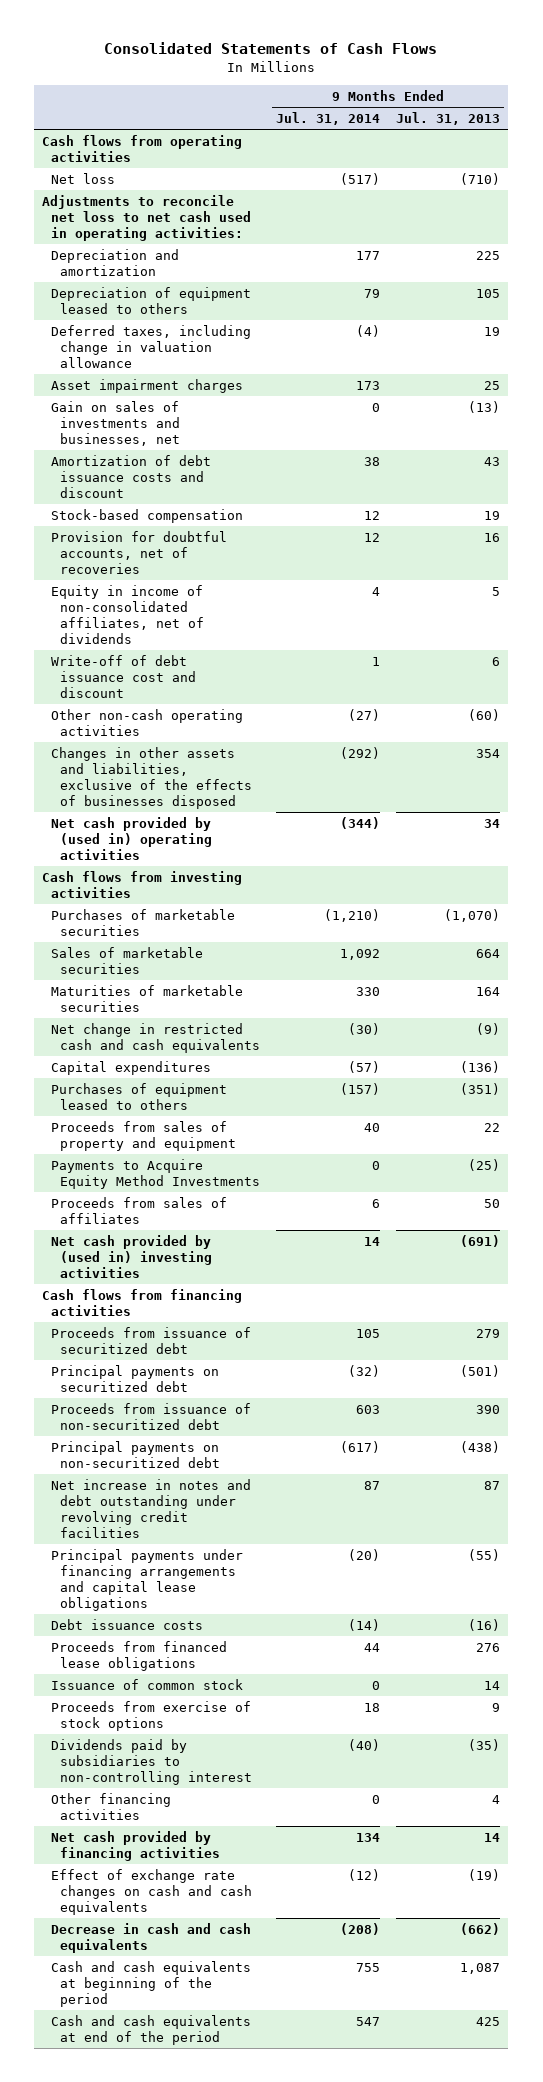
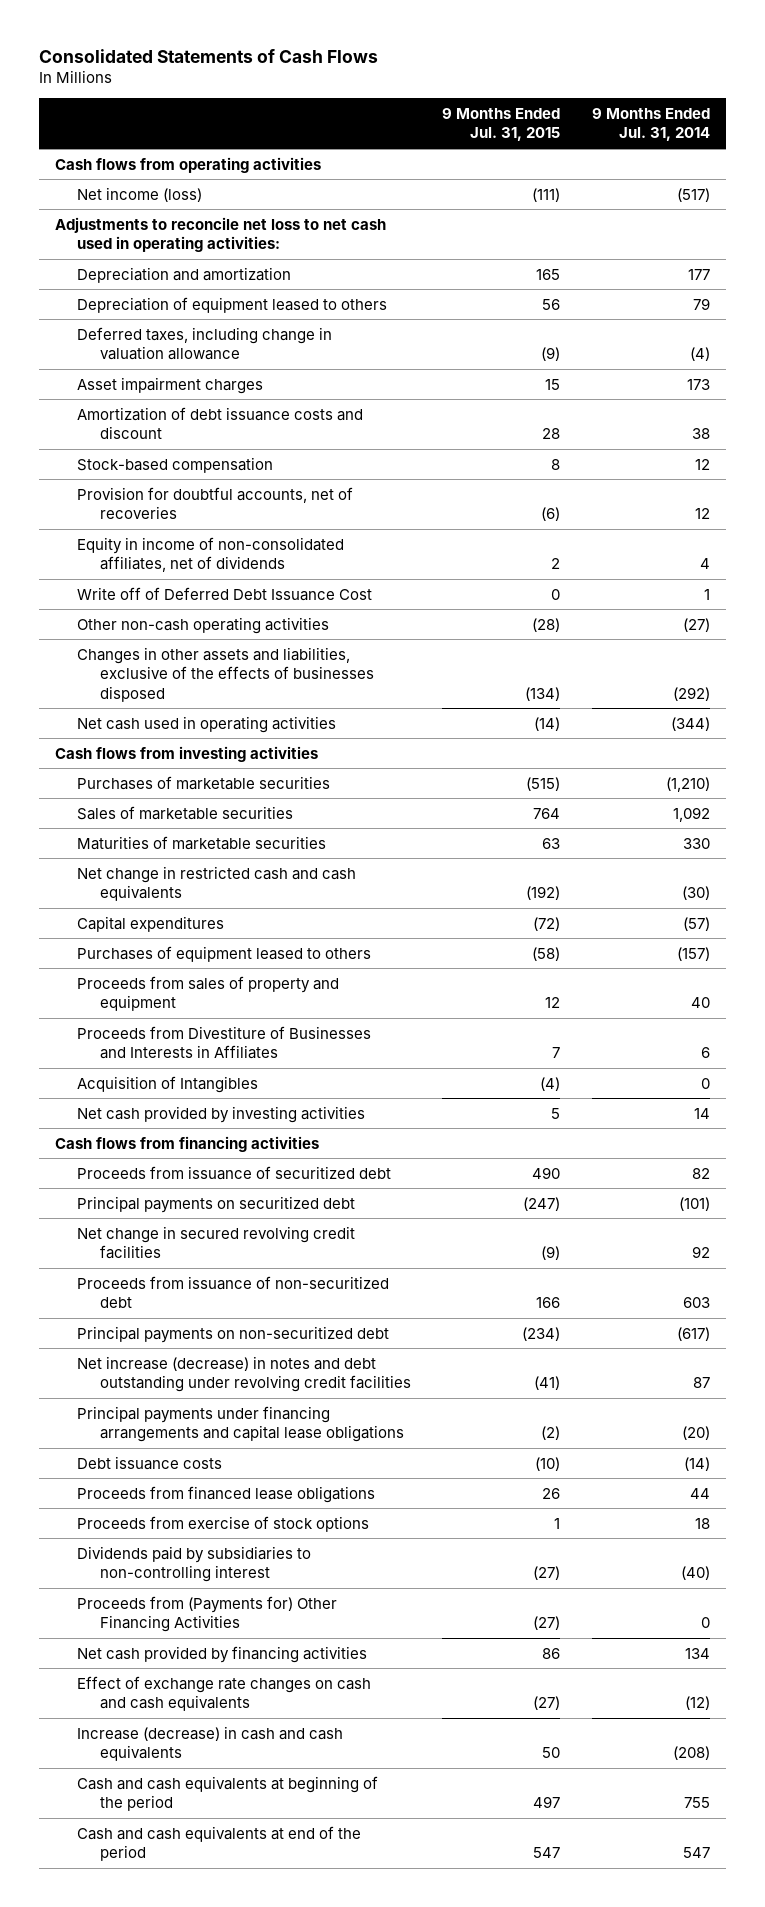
[396,112,501,126] Jul. 31, 2013 -> none
none -> [442,107,561,142] 9 Months Ended Jul. 31, 2015
[51,172,116,184] Net loss -> [77,186,203,202] Net income (loss)
[51,400,181,446] Gain on sales of investments and businesses, net -> none
[51,654,197,698] Write-off of debt issuance cost and discount -> [77,586,373,601] Write off of Deferred Debt Issuance Cost
[51,816,213,860] Net cash provided by (used in) operating activities -> [77,715,337,733] Net cash used in operating activities
[51,1158,261,1189] Payments to Acquire Equity Method Investments -> none
[51,1196,228,1224] Proceeds from sales of affiliates -> [77,1025,372,1060] Proceeds from Divestiture of Businesses and Interests in Affiliates
none -> [77,1075,259,1093] Acquisition of Intangibles
[51,1234,213,1278] Net cash provided by (used in) investing activities -> [77,1105,366,1123] Net cash provided by investing activities
[356,1328,381,1338] 105 -> [692,1167,711,1179] 82
[348,1364,381,1377] (32) -> [679,1196,711,1211] (101)
none -> [77,1225,356,1260] Net change in secured revolving credit facilities
[51,1478,252,1538] Net increase in notes and debt outstanding under revolving credit facilities -> [77,1355,411,1393] Net increase (decrease) in notes and debt outstanding under revolving credit facilities
[51,1678,244,1690] Issuance of common stock -> none
[51,1792,172,1820] Other financing activities -> [77,1595,338,1633] Proceeds from (Payments for) Other Financing Activities
[51,1922,252,1953] Decrease in cash and cash equivalents -> [77,1725,344,1762] Increase (decrease) in cash and cash equivalents

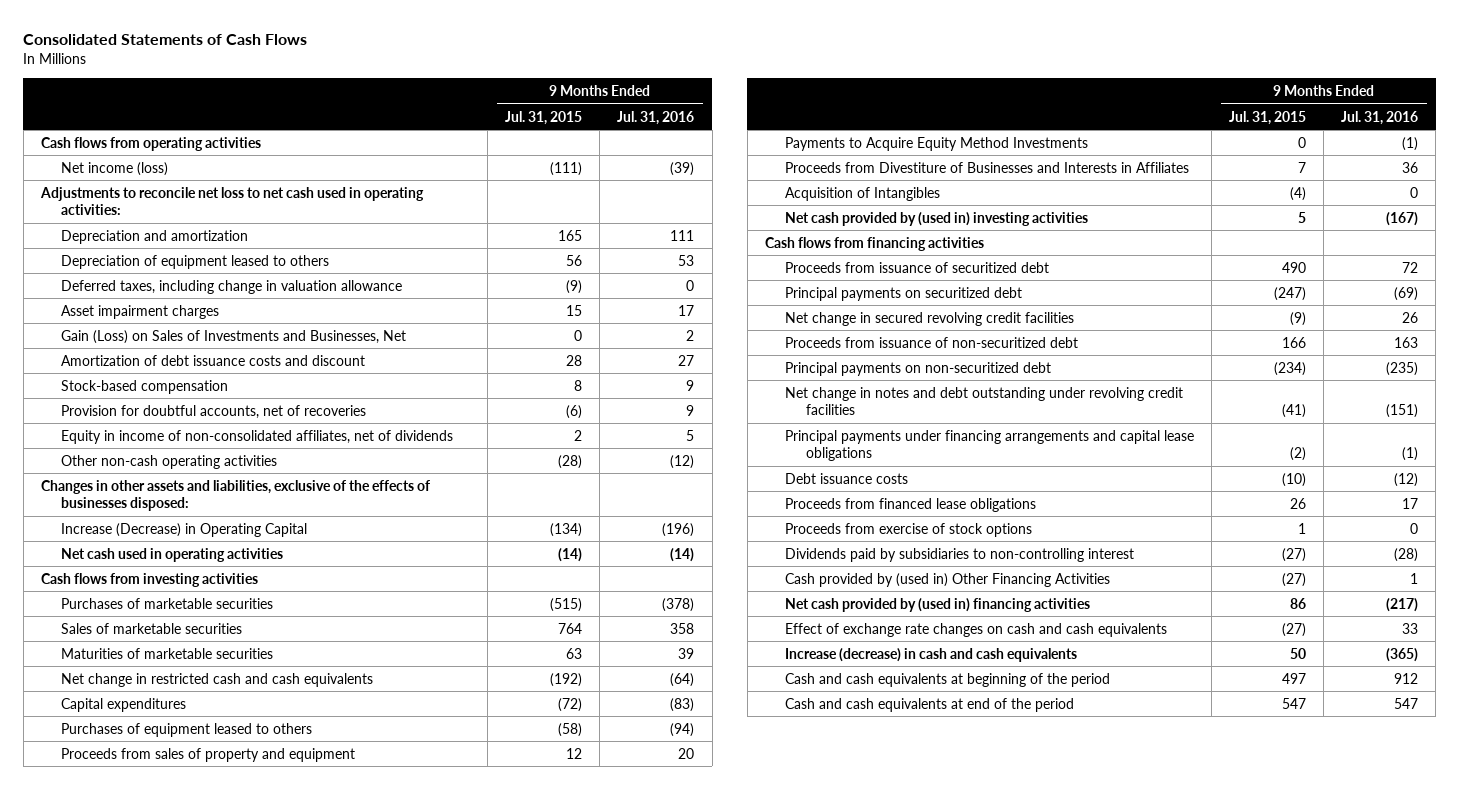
[592,107,711,142] 9 Months Ended Jul. 31, 2014 -> none
none -> [617,110,695,125] Jul. 31, 2016
none -> [61,329,407,344] Gain (Loss) on Sales of Investments and Businesses, Net
[77,586,373,601] Write off of Deferred Debt Issuance Cost -> none
none -> [40,479,430,511] Changes in other assets and liabilities, exclusive of the effects of businesses disposed:
[77,646,374,702] Changes in other assets and liabilities, exclusive of the effects of businesses disposed -> [61,522,308,537] Increase (Decrease) in Operating Capital
none -> [785,136,1089,151] Payments to Acquire Equity Method Investments
[77,1105,366,1123] Net cash provided by investing activities -> [785,211,1089,226] Net cash provided by (used in) investing activities
[77,1355,411,1393] Net increase (decrease) in notes and debt outstanding under revolving credit facilities -> [785,386,1184,415] Net change in notes and debt outstanding under revolving credit facilities
[77,1595,338,1633] Proceeds from (Payments for) Other Financing Activities -> none
none -> [785,572,1111,587] Cash provided by (used in) Other Financing Activities
[77,1645,368,1663] Net cash provided by financing activities -> [785,597,1091,612] Net cash provided by (used in) financing activities

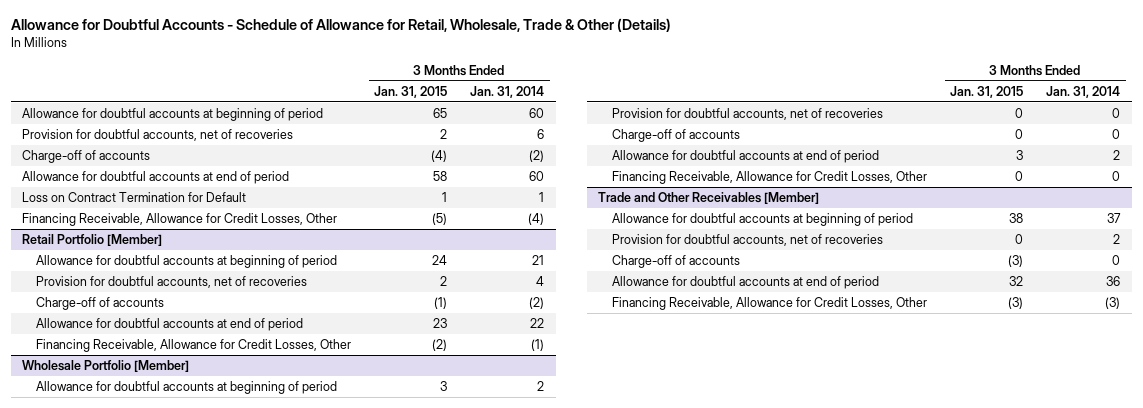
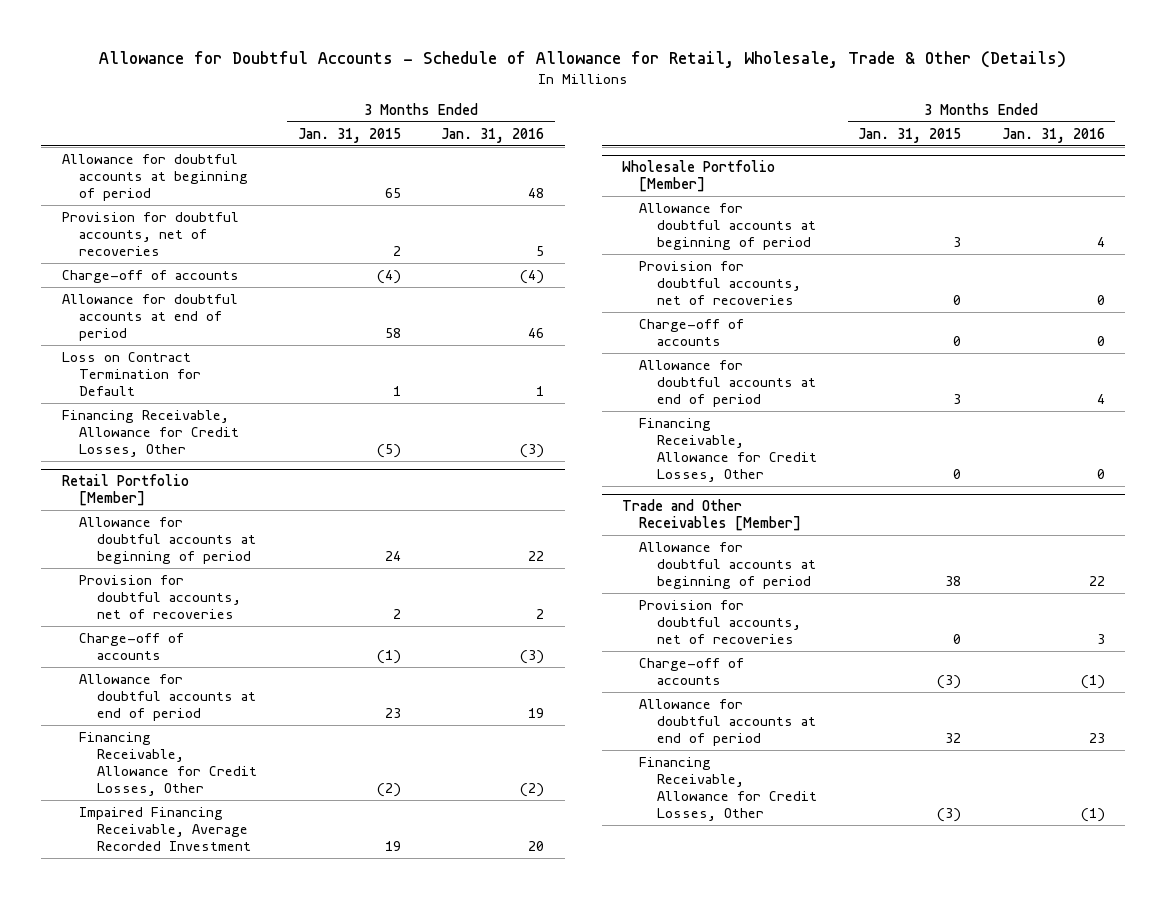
[470,85,545,98] Jan. 31, 2014 -> none
none -> [441,127,545,143] Jan. 31, 2016
none -> [79,806,251,851] Impaired Financing Receivable, Average Recorded Investment

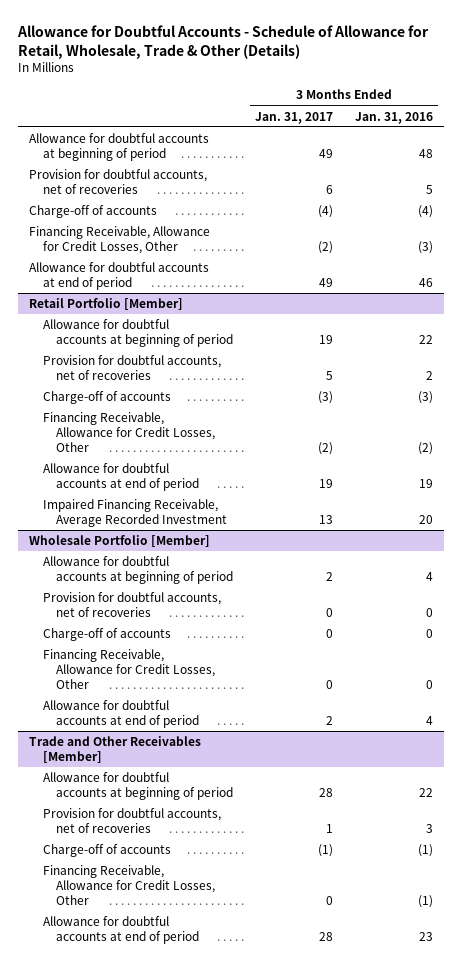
[297,127,401,143] Jan. 31, 2015 -> none
none -> [255,111,334,124] Jan. 31, 2017
[61,351,202,396] Loss on Contract Termination for Default -> none
[61,293,238,341] Allowance for doubtful accounts at end of period -> [28,262,209,291] Allowance for doubtful accounts at end of period
[79,673,256,721] Allowance for doubtful accounts at end of period -> [42,463,200,492] Allowance for doubtful accounts at end of period
[639,359,816,407] Allowance for doubtful accounts at end of period -> [42,700,200,729] Allowance for doubtful accounts at end of period
[639,698,816,746] Allowance for doubtful accounts at end of period -> [42,916,200,945] Allowance for doubtful accounts at end of period

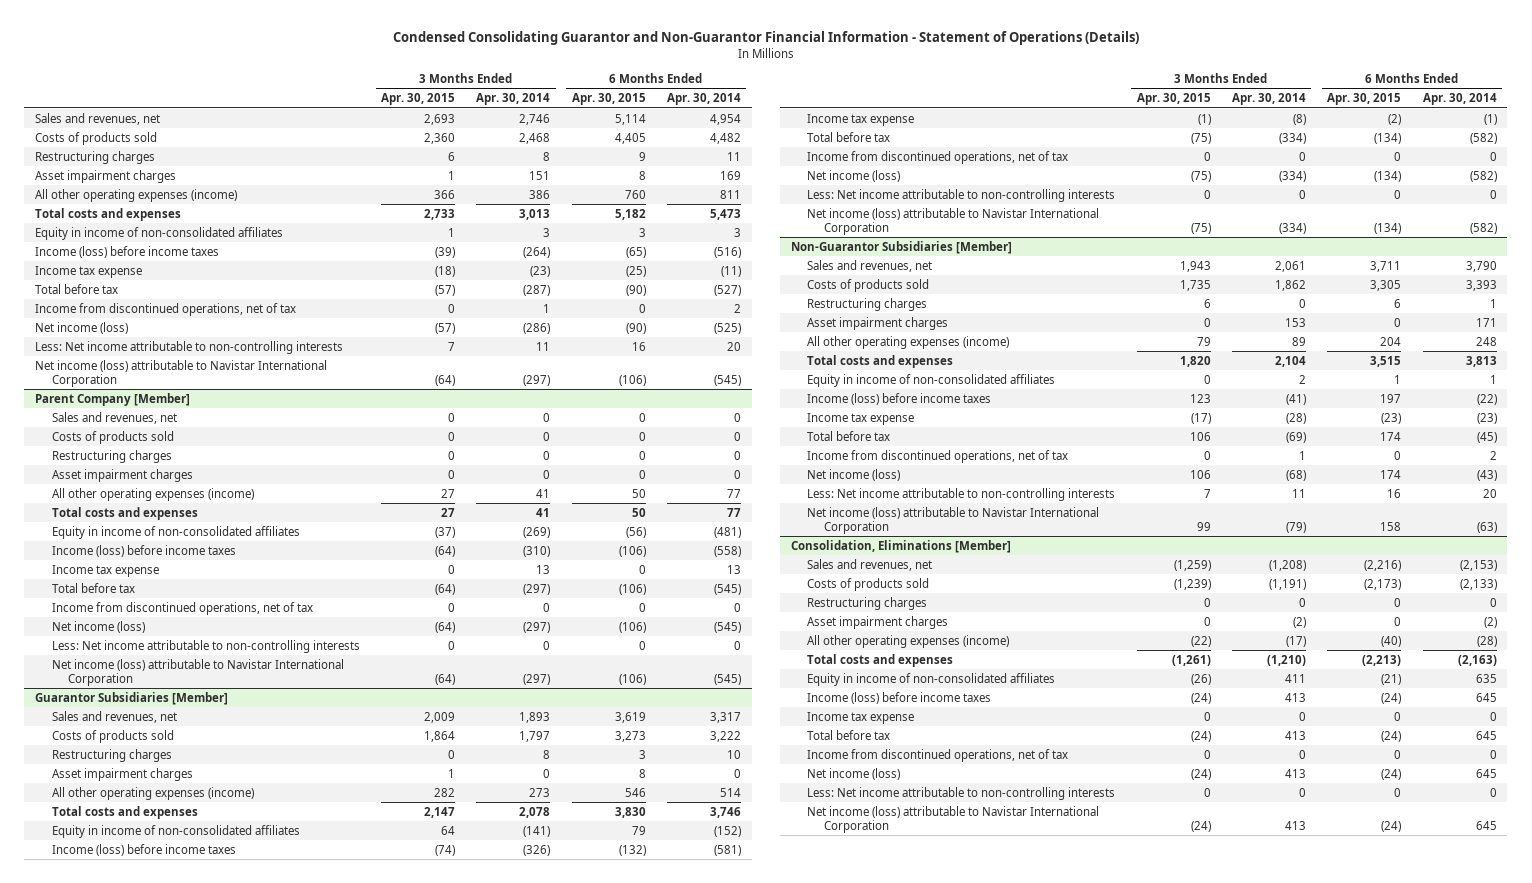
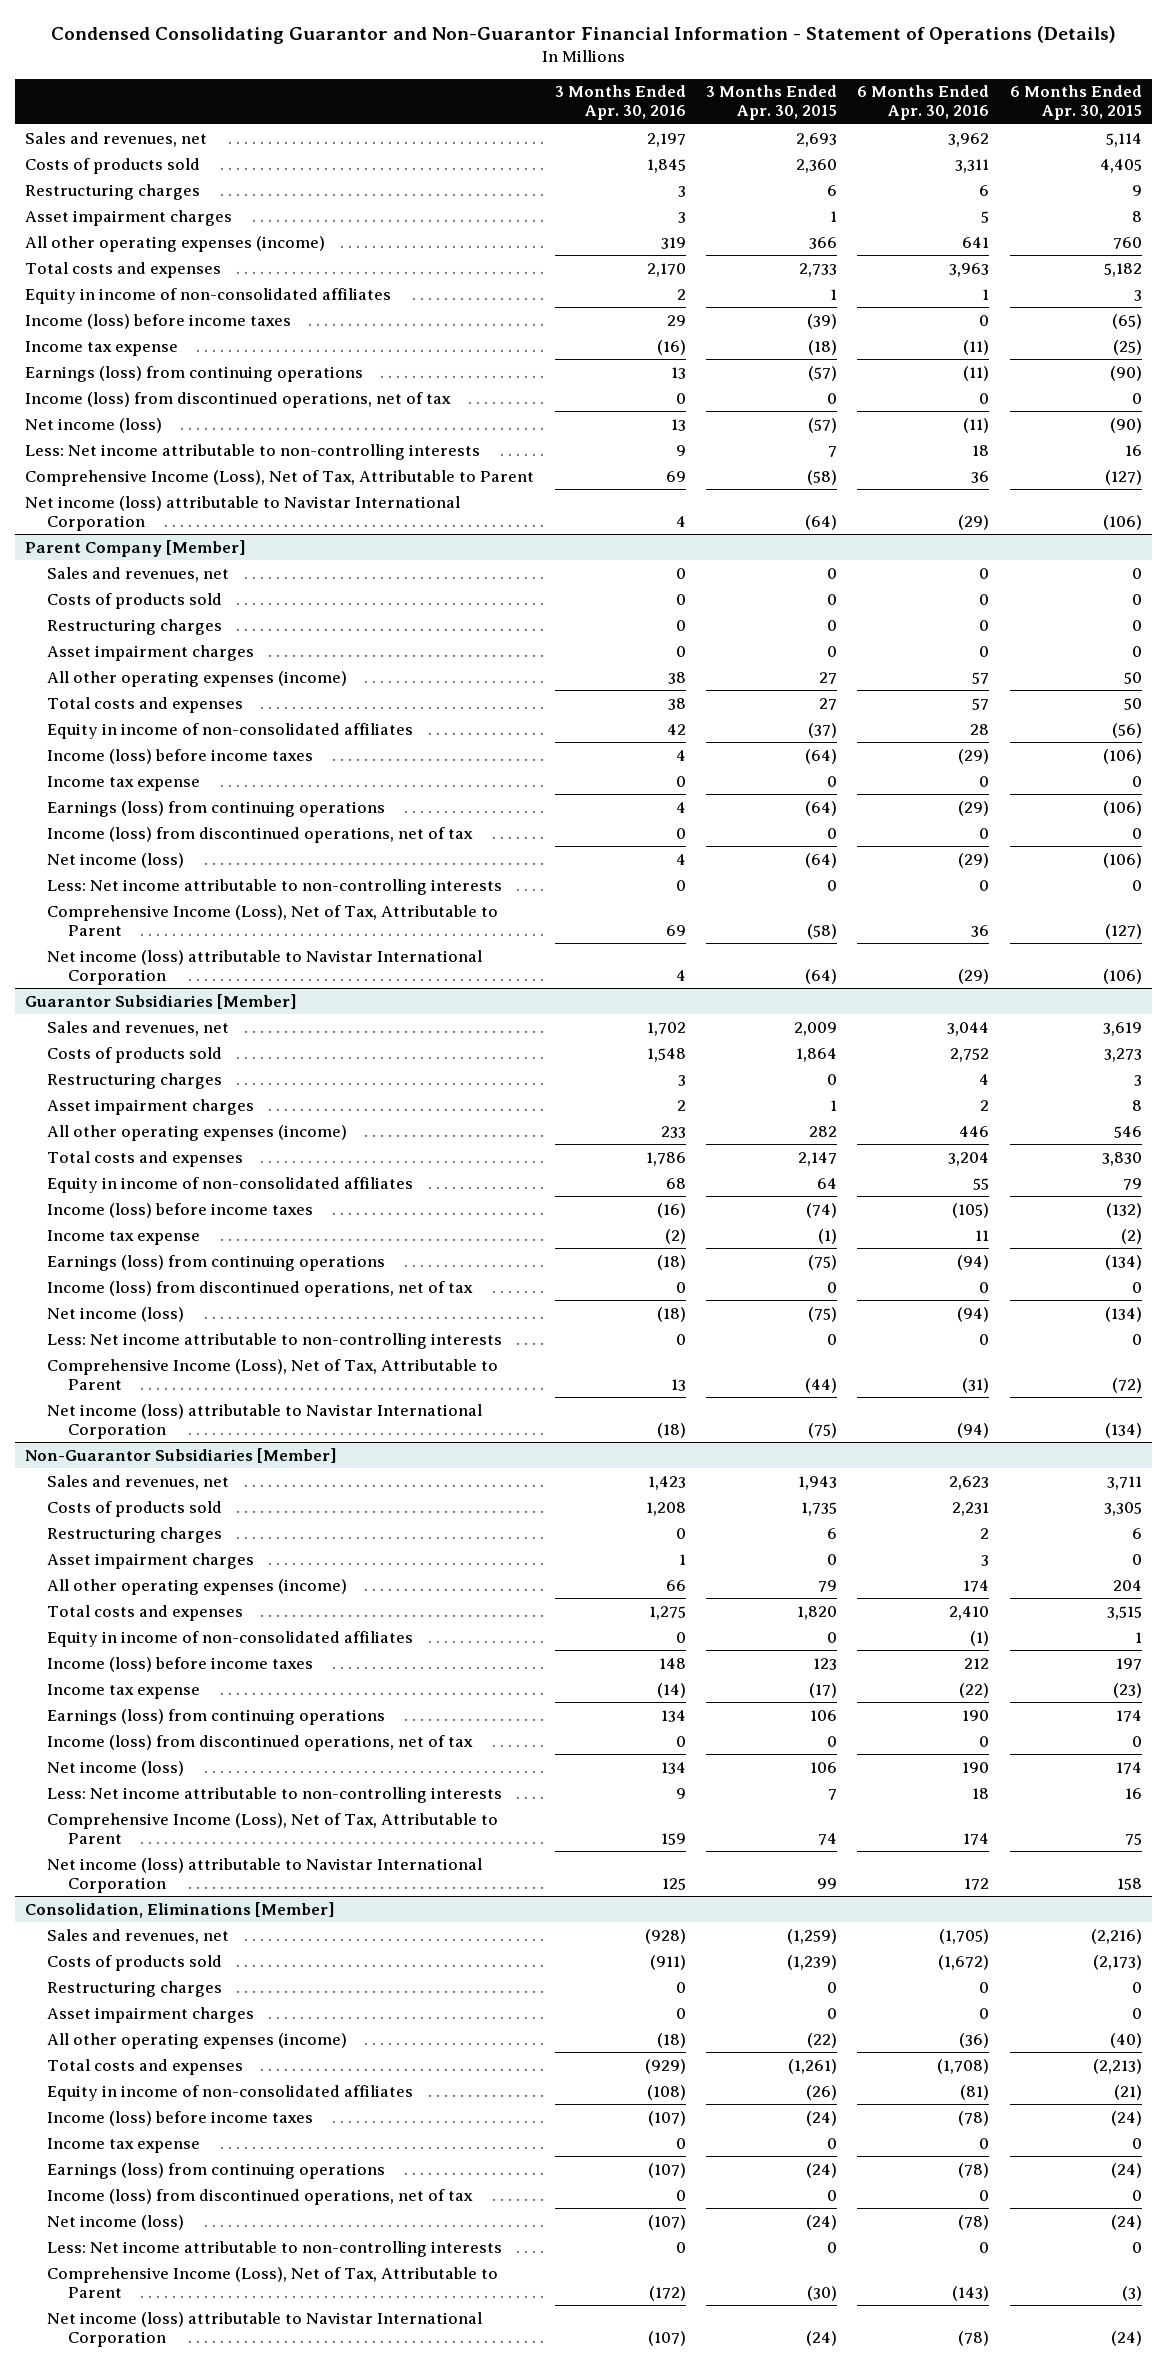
[476,93,551,106] Apr. 30, 2014 -> none
[666,93,741,106] Apr. 30, 2014 -> none
none -> [554,85,686,121] 3 Months Ended Apr. 30, 2016
none -> [857,85,990,121] 6 Months Ended Apr. 30, 2016
[34,283,118,294] Total before tax -> [25,365,364,382] Earnings (loss) from continuing operations
[34,302,296,316] Income from discontinued operations, net of tax -> [25,391,452,408] Income (loss) from discontinued operations, net of tax
none -> [25,469,535,486] Comprehensive Income (Loss), Net of Tax, Attributable to Parent
[51,582,135,593] Total before tax -> [46,800,385,817] Earnings (loss) from continuing operations
[51,601,313,615] Income from discontinued operations, net of tax -> [46,826,473,843] Income (loss) from discontinued operations, net of tax
none -> [46,904,498,936] Comprehensive Income (Loss), Net of Tax, Attributable to Parent
[807,131,891,142] Total before tax -> [46,1254,385,1271] Earnings (loss) from continuing operations
[807,150,1069,164] Income from discontinued operations, net of tax -> [46,1280,473,1297] Income (loss) from discontinued operations, net of tax
none -> [46,1358,498,1390] Comprehensive Income (Loss), Net of Tax, Attributable to Parent
[807,430,891,441] Total before tax -> [46,1708,385,1725] Earnings (loss) from continuing operations
[807,449,1069,463] Income from discontinued operations, net of tax -> [46,1734,473,1751] Income (loss) from discontinued operations, net of tax
none -> [46,1812,498,1844] Comprehensive Income (Loss), Net of Tax, Attributable to Parent
[807,729,891,740] Total before tax -> [46,2162,385,2179] Earnings (loss) from continuing operations
[807,748,1069,762] Income from discontinued operations, net of tax -> [46,2188,473,2205] Income (loss) from discontinued operations, net of tax
none -> [46,2266,498,2298] Comprehensive Income (Loss), Net of Tax, Attributable to Parent

